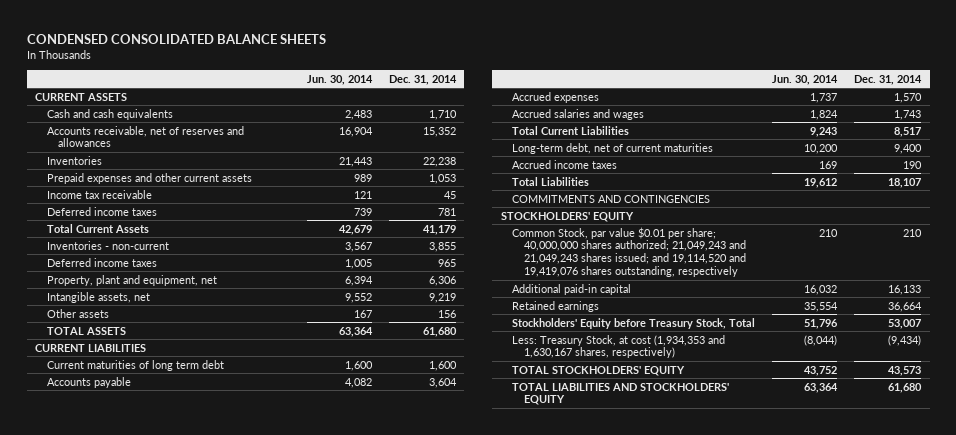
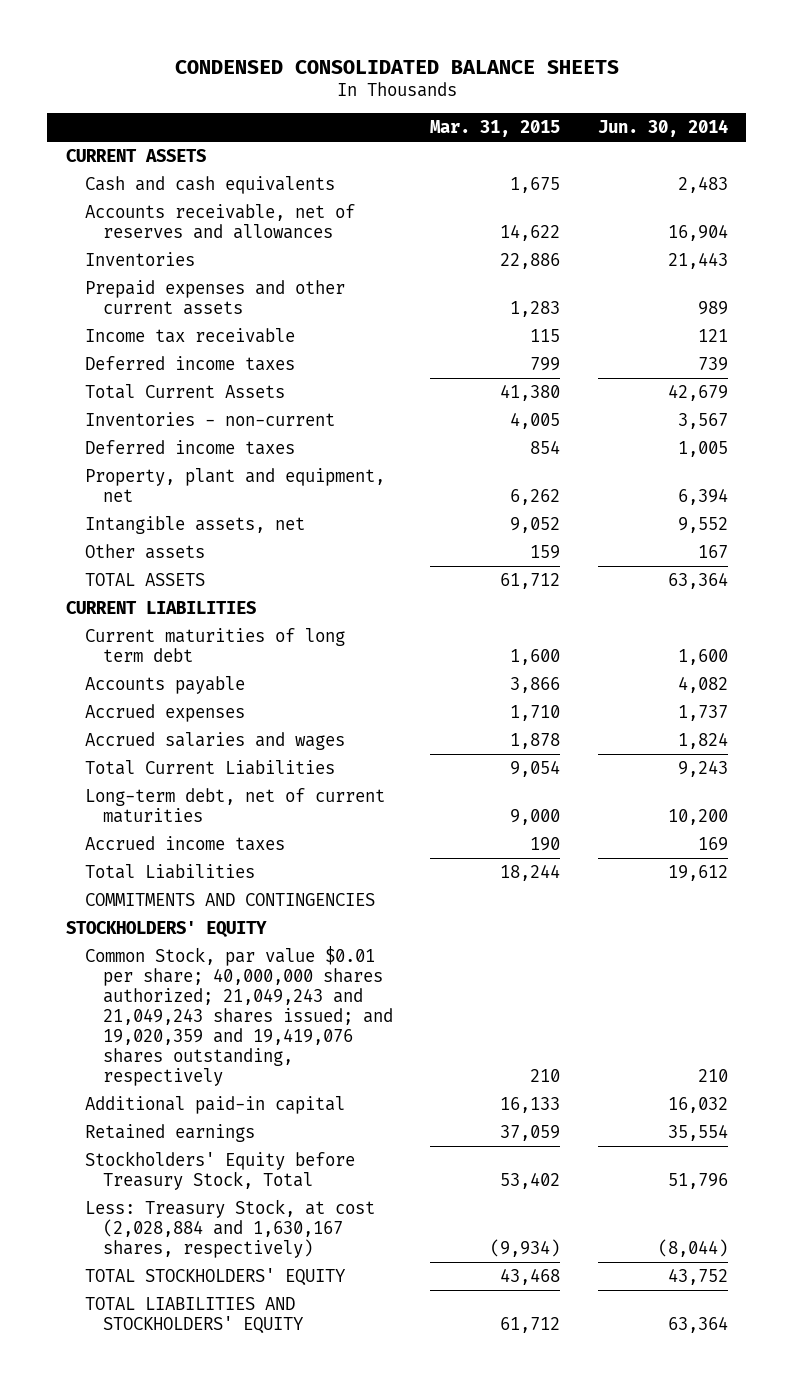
[388,74,457,85] Dec. 31, 2014 -> none
none -> [430,120,561,138] Mar. 31, 2015
[512,226,746,278] Common Stock, par value $0.01 per share; 40,000,000 shares authorized; 21,049,243 and 21,049,243 shares issued; and 19,114,520 and 19,419,076 shares outstanding, respectively -> [84,945,394,1086] Common Stock, par value $0.01 per share; 40,000,000 shares authorized; 21,049,243 and 21,049,243 shares issued; and 19,020,359 and 19,419,076 shares outstanding, respectively
[512,334,726,359] Less: Treasury Stock, at cost (1,934,353 and 1,630,167 shares, respectively) -> [84,1198,375,1258] Less: Treasury Stock, at cost (2,028,884 and 1,630,167 shares, respectively)

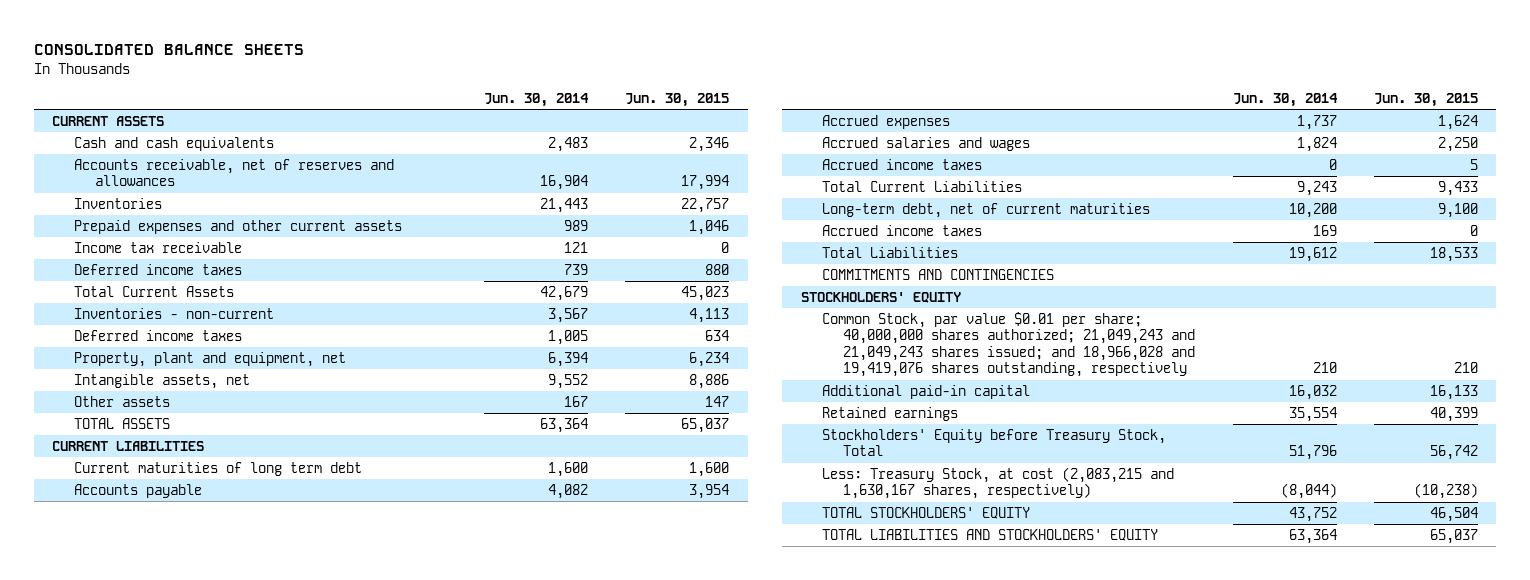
[174,59,619,74] CONDENSED CONSOLIDATED BALANCE SHEETS -> [33,43,304,55] CONSOLIDATED BALANCE SHEETS
[430,120,561,138] Mar. 31, 2015 -> none
none -> [625,93,730,108] Jun. 30, 2015
none -> [821,158,982,170] Accrued income taxes
[84,945,394,1086] Common Stock, par value $0.01 per share; 40,000,000 shares authorized; 21,049,243 and 21,049,243 shares issued; and 19,020,359 and 19,419,076 shares outstanding, respectively -> [821,311,1196,378] Common Stock, par value $0.01 per share; 40,000,000 shares authorized; 21,049,243 and 21,049,243 shares issued; and 18,966,028 and 19,419,076 shares outstanding, respectively
[84,1198,375,1258] Less: Treasury Stock, at cost (2,028,884 and 1,630,167 shares, respectively) -> [821,466,1174,500] Less: Treasury Stock, at cost (2,083,215 and 1,630,167 shares, respectively)

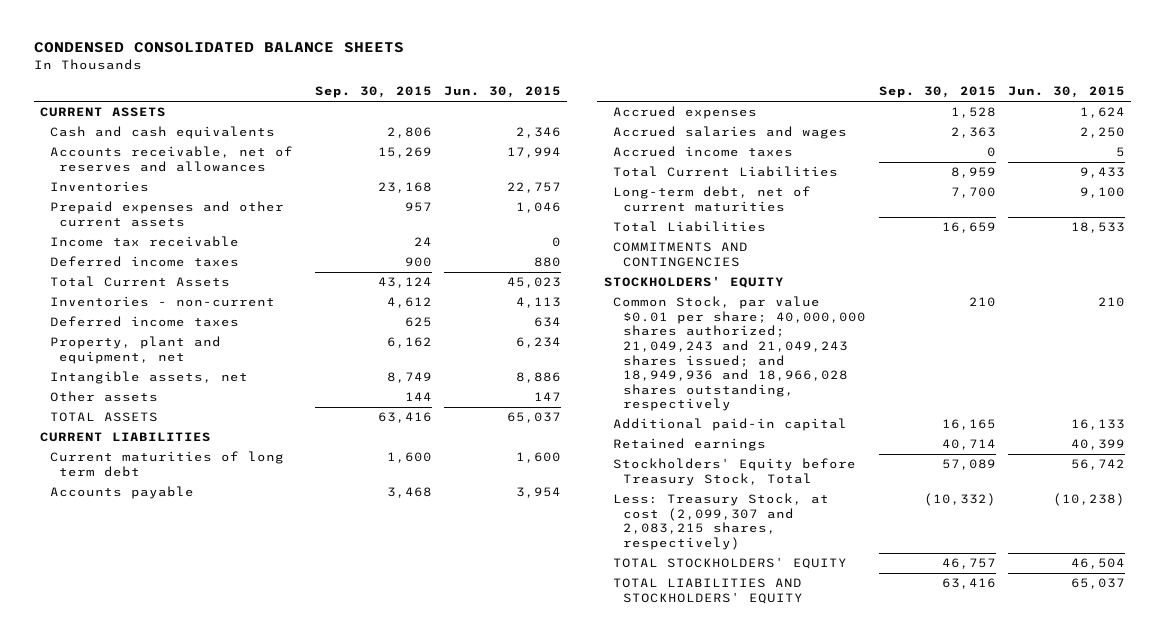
[33,43,304,55] CONSOLIDATED BALANCE SHEETS -> [33,42,404,54] CONDENSED CONSOLIDATED BALANCE SHEETS
[484,93,590,108] Jun. 30, 2014 -> none
none -> [314,86,432,99] Sep. 30, 2015
[821,224,982,236] Accrued income taxes -> none
[821,311,1196,378] Common Stock, par value $0.01 per share; 40,000,000 shares authorized; 21,049,243 and 21,049,243 shares issued; and 18,966,028 and 19,419,076 shares outstanding, respectively -> [613,296,867,412] Common Stock, par value $0.01 per share; 40,000,000 shares authorized; 21,049,243 and 21,049,243 shares issued; and 18,949,936 and 18,966,028 shares outstanding, respectively
[821,466,1174,500] Less: Treasury Stock, at cost (2,083,215 and 1,630,167 shares, respectively) -> [613,493,830,551] Less: Treasury Stock, at cost (2,099,307 and 2,083,215 shares, respectively)

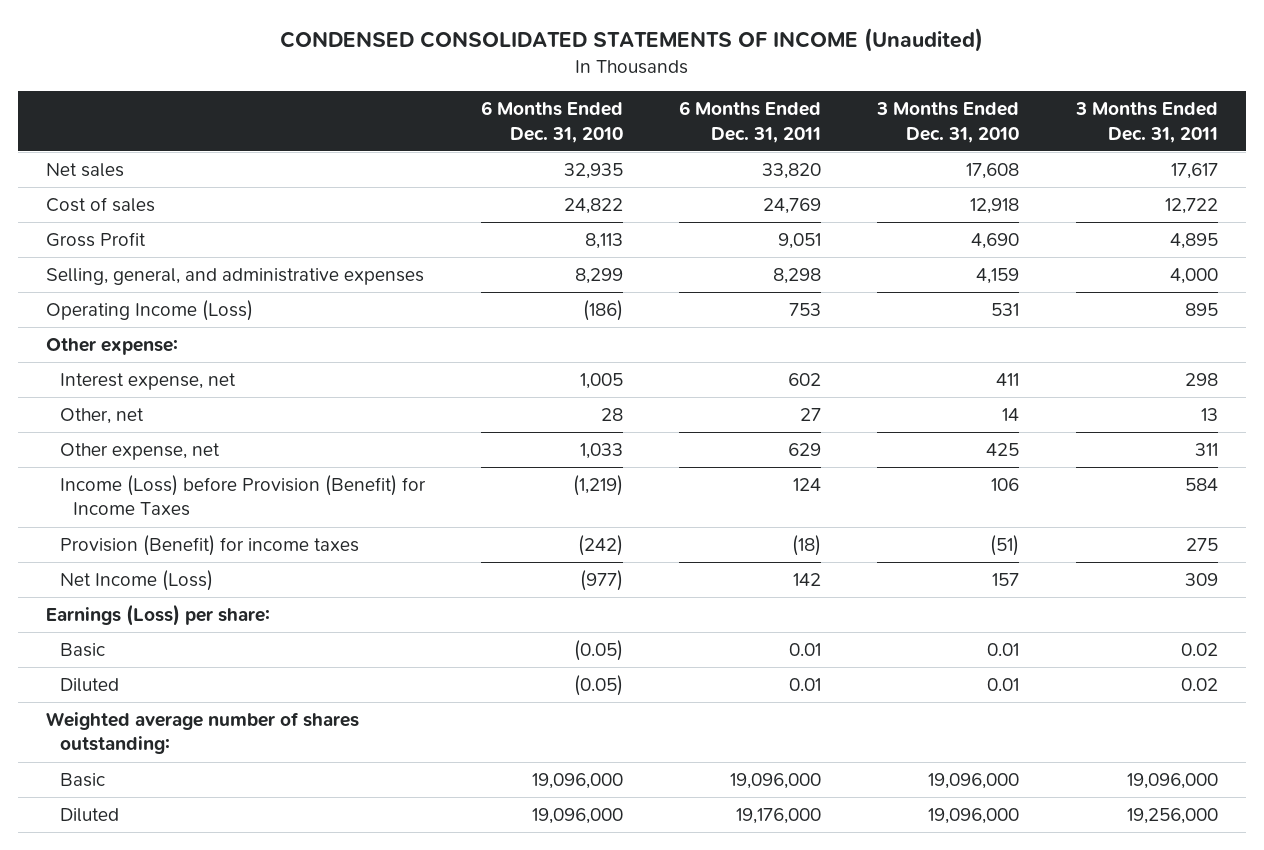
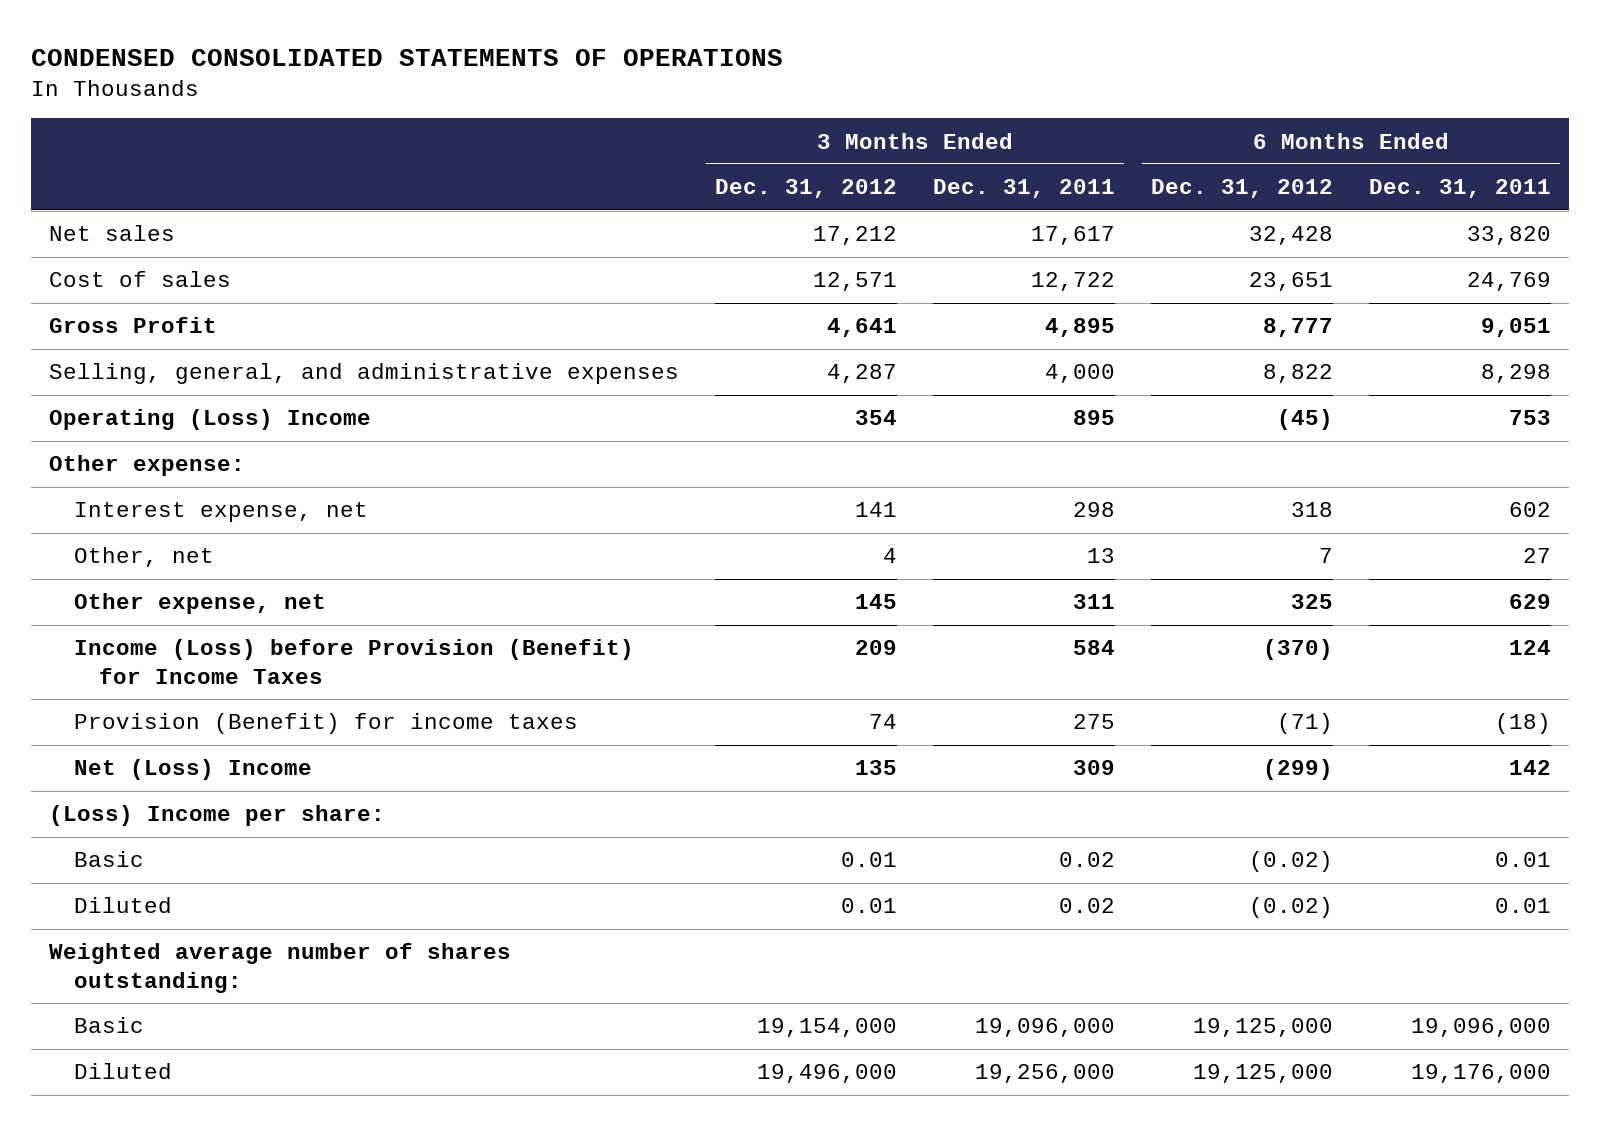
[279,28,983,53] CONDENSED CONSOLIDATED STATEMENTS OF INCOME (Unaudited) -> [30,48,783,66] CONDENSED CONSOLIDATED STATEMENTS OF OPERATIONS
[480,101,623,143] 6 Months Ended Dec. 31, 2010 -> none
[876,102,1020,143] 3 Months Ended Dec. 31, 2010 -> none
none -> [714,179,897,199] Dec. 31, 2012
none -> [1150,179,1333,199] Dec. 31, 2012
[46,299,254,321] Operating Income (Loss) -> [48,409,371,431] Operating (Loss) Income
[59,569,213,591] Net Income (Loss) -> [73,759,312,781] Net (Loss) Income
[46,603,271,626] Earnings (Loss) per share: -> [48,805,385,827] (Loss) Income per share:

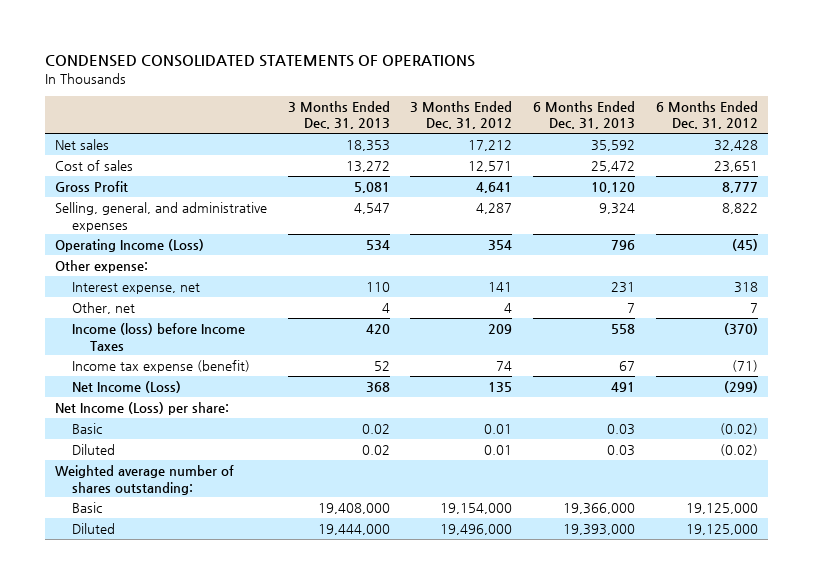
[932,179,1115,199] Dec. 31, 2011 -> none
[1368,179,1551,199] Dec. 31, 2011 -> none
none -> [287,100,390,130] 3 Months Ended Dec. 31, 2013
none -> [533,100,636,130] 6 Months Ended Dec. 31, 2013
[48,409,371,431] Operating (Loss) Income -> [55,238,205,252] Operating Income (Loss)
[73,593,326,615] Other expense, net -> none
[73,639,634,684] Income (Loss) before Provision (Benefit) for Income Taxes -> [72,322,246,351] Income (loss) before Income Taxes
[73,713,578,735] Provision (Benefit) for income taxes -> [72,359,251,373] Income tax expense (benefit)
[73,759,312,781] Net (Loss) Income -> [72,380,182,393] Net Income (Loss)
[48,805,385,827] (Loss) Income per share: -> [55,401,230,415] Net Income (Loss) per share:

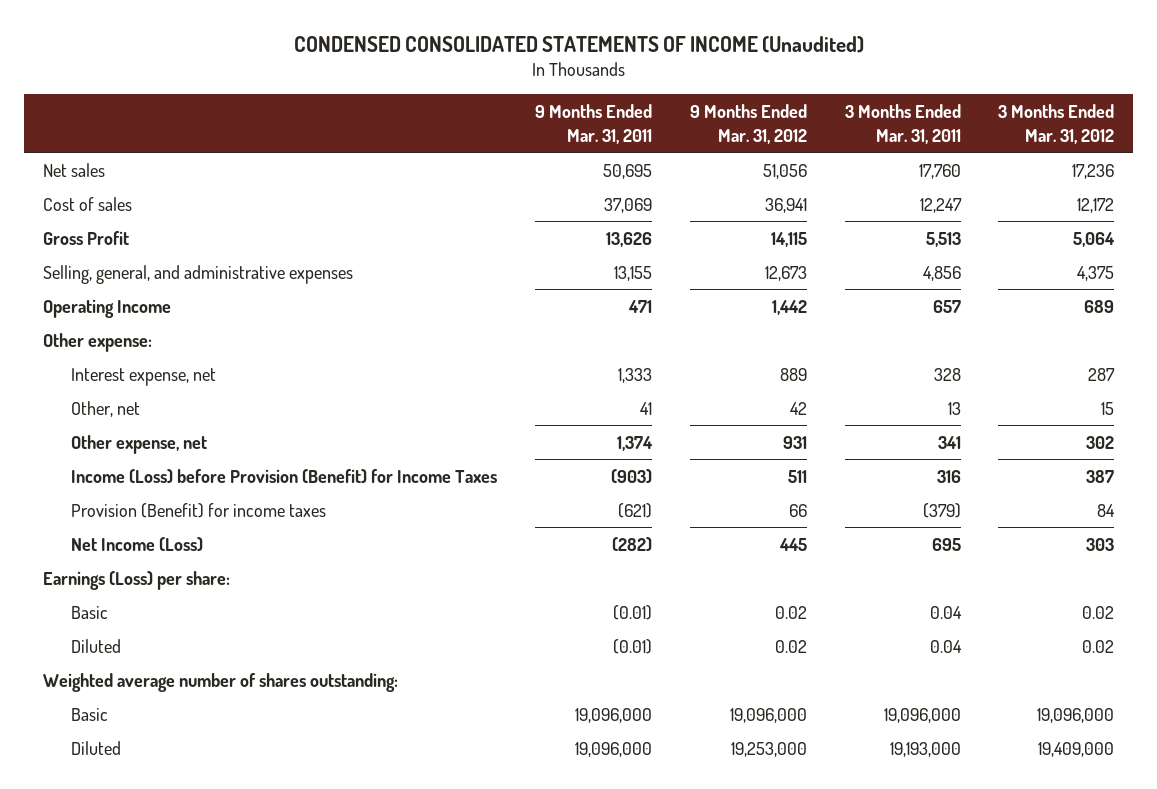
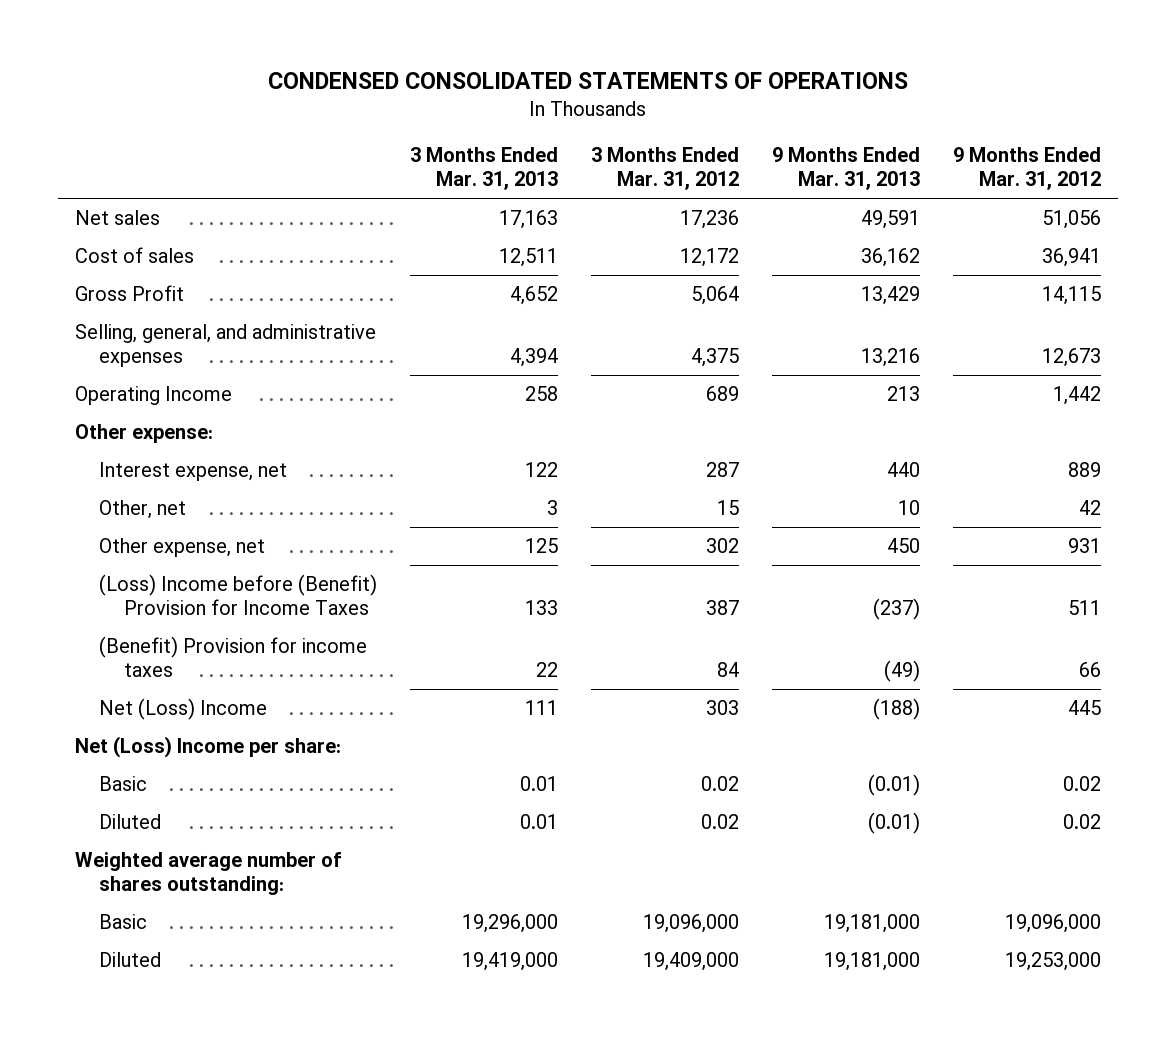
[293,35,864,53] CONDENSED CONSOLIDATED STATEMENTS OF INCOME (Unaudited) -> [267,72,908,90] CONDENSED CONSOLIDATED STATEMENTS OF OPERATIONS
[535,104,653,144] 9 Months Ended Mar. 31, 2011 -> none
[844,104,961,144] 3 Months Ended Mar. 31, 2011 -> none
none -> [410,147,559,191] 3 Months Ended Mar. 31, 2013
none -> [772,147,921,191] 9 Months Ended Mar. 31, 2013
[71,468,498,484] Income (Loss) before Provision (Benefit) for Income Taxes -> [99,574,378,616] (Loss) Income before (Benefit) Provision for Income Taxes
[71,502,327,518] Provision (Benefit) for income taxes -> [99,636,368,678] (Benefit) Provision for income taxes
[71,536,204,552] Net Income (Loss) -> [99,698,268,721] Net (Loss) Income
[42,570,230,590] Earnings (Loss) per share: -> [74,736,341,759] Net (Loss) Income per share:

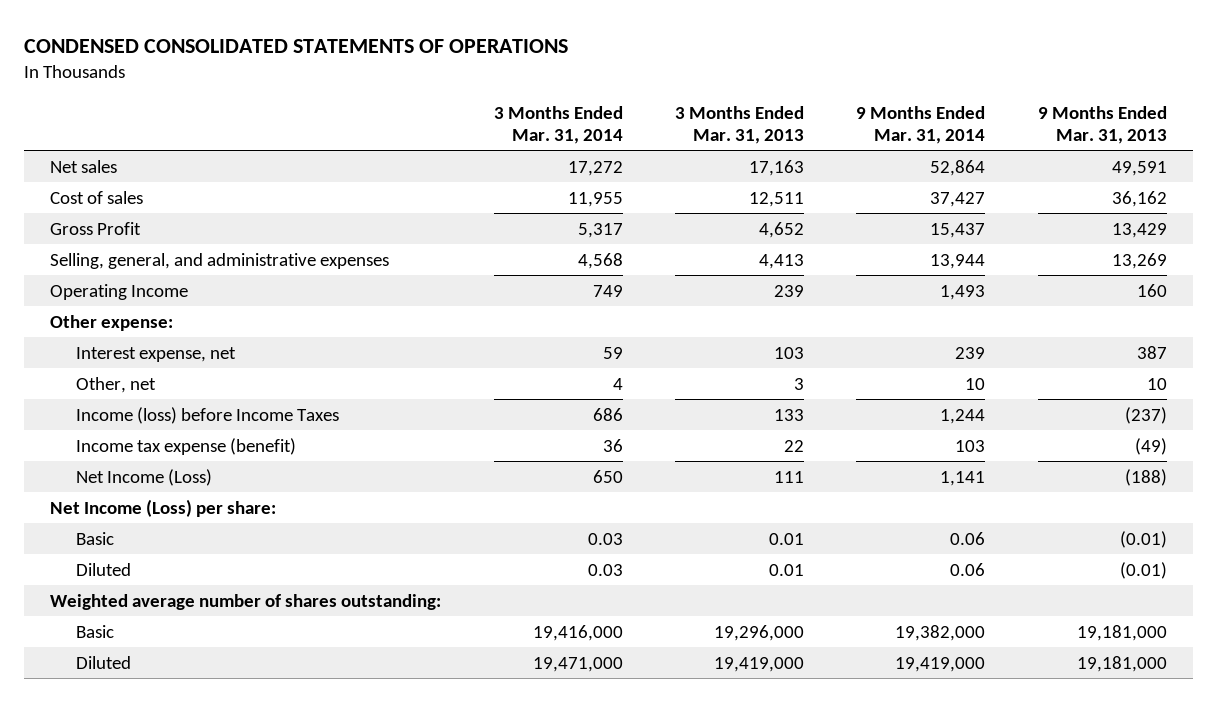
[591,147,740,191] 3 Months Ended Mar. 31, 2012 -> none
[953,147,1102,191] 9 Months Ended Mar. 31, 2012 -> none
none -> [493,105,623,144] 3 Months Ended Mar. 31, 2014
none -> [856,105,986,144] 9 Months Ended Mar. 31, 2014
[510,348,559,368] 4,394 -> [759,253,805,269] 4,413
[861,348,921,368] 13,216 -> [1111,252,1167,269] 13,269
[525,386,559,402] 258 -> [774,284,805,297] 239
[887,386,921,402] 213 -> [1136,283,1167,297] 160
[525,462,559,478] 122 -> [774,346,805,359] 103
[887,462,921,478] 440 -> [1136,345,1167,359] 387
[99,538,266,558] Other expense, net -> none
[99,574,378,616] (Loss) Income before (Benefit) Provision for Income Taxes -> [75,406,339,424] Income (loss) before Income Taxes
[99,636,368,678] (Benefit) Provision for income taxes -> [75,437,296,455] Income tax expense (benefit)
[99,698,268,721] Net (Loss) Income -> [75,468,212,486] Net Income (Loss)
[74,736,341,759] Net (Loss) Income per share: -> [50,498,277,517] Net Income (Loss) per share:

